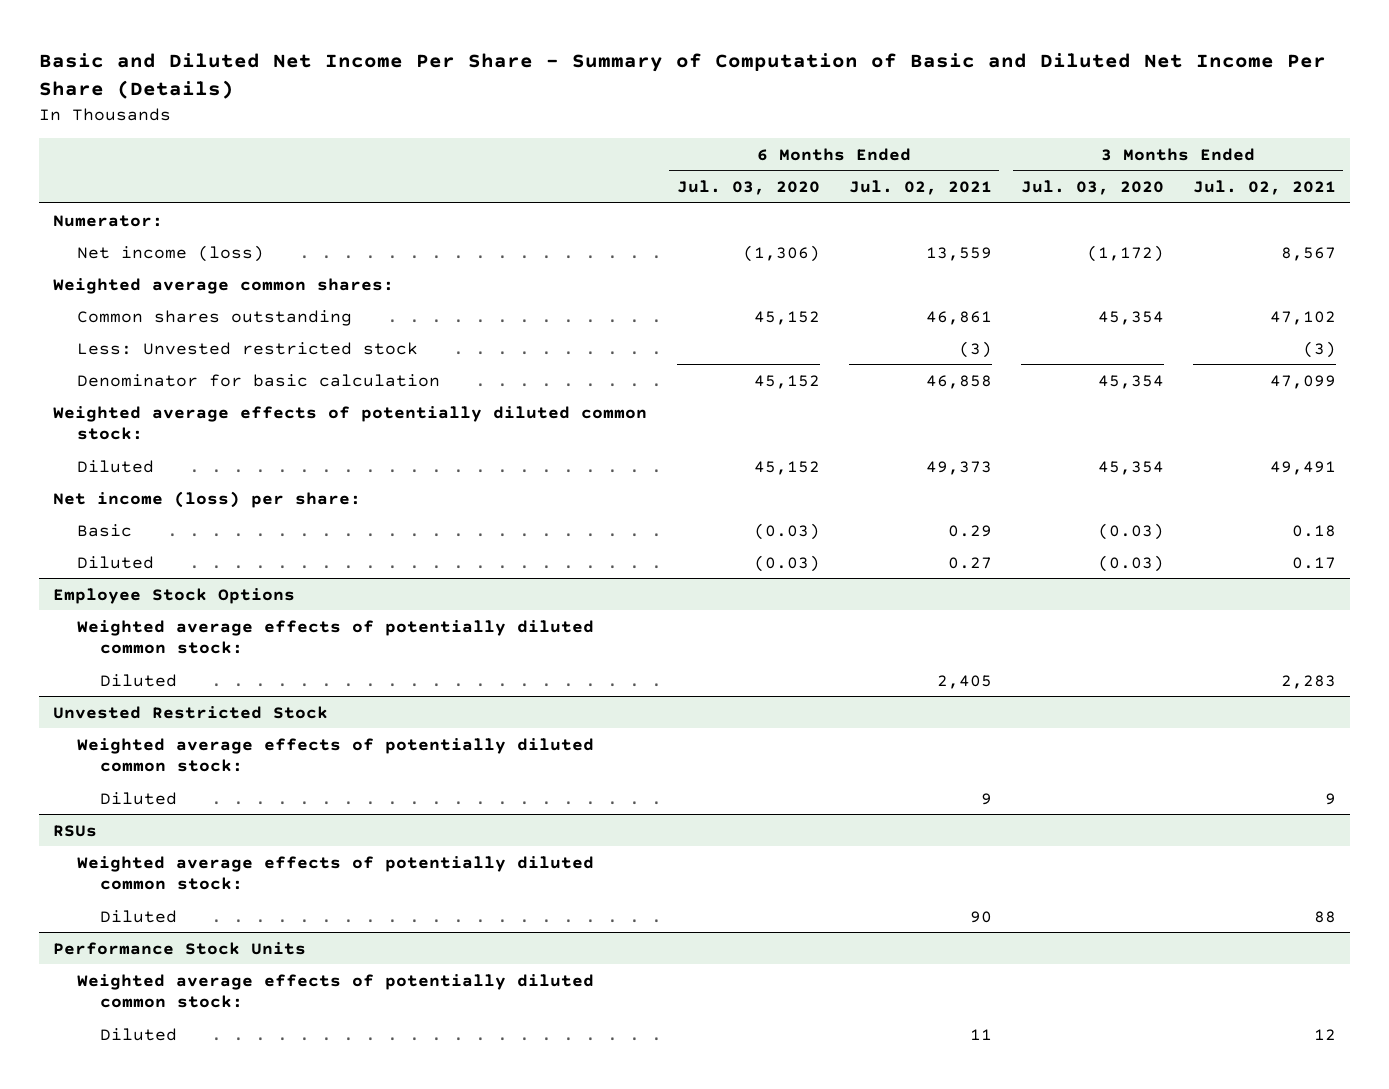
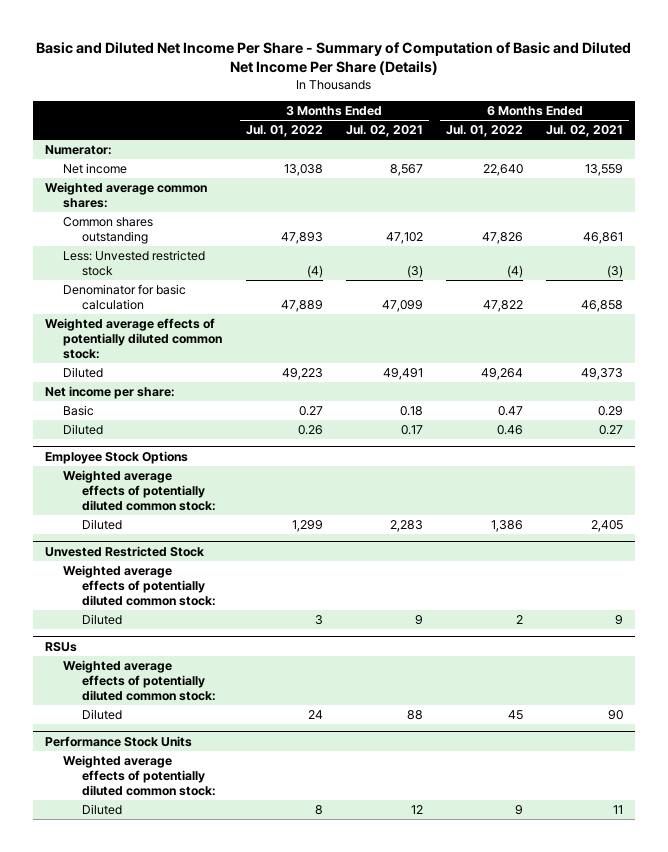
[676,179,820,195] Jul. 03, 2020 -> none
[1020,179,1164,195] Jul. 03, 2020 -> none
none -> [245,125,323,138] Jul. 01, 2022
none -> [446,125,524,138] Jul. 01, 2022
[76,244,264,262] Net income (loss) -> [63,162,128,174] Net income
[53,490,362,508] Net income (loss) per share: -> [44,385,175,399] Net income per share:

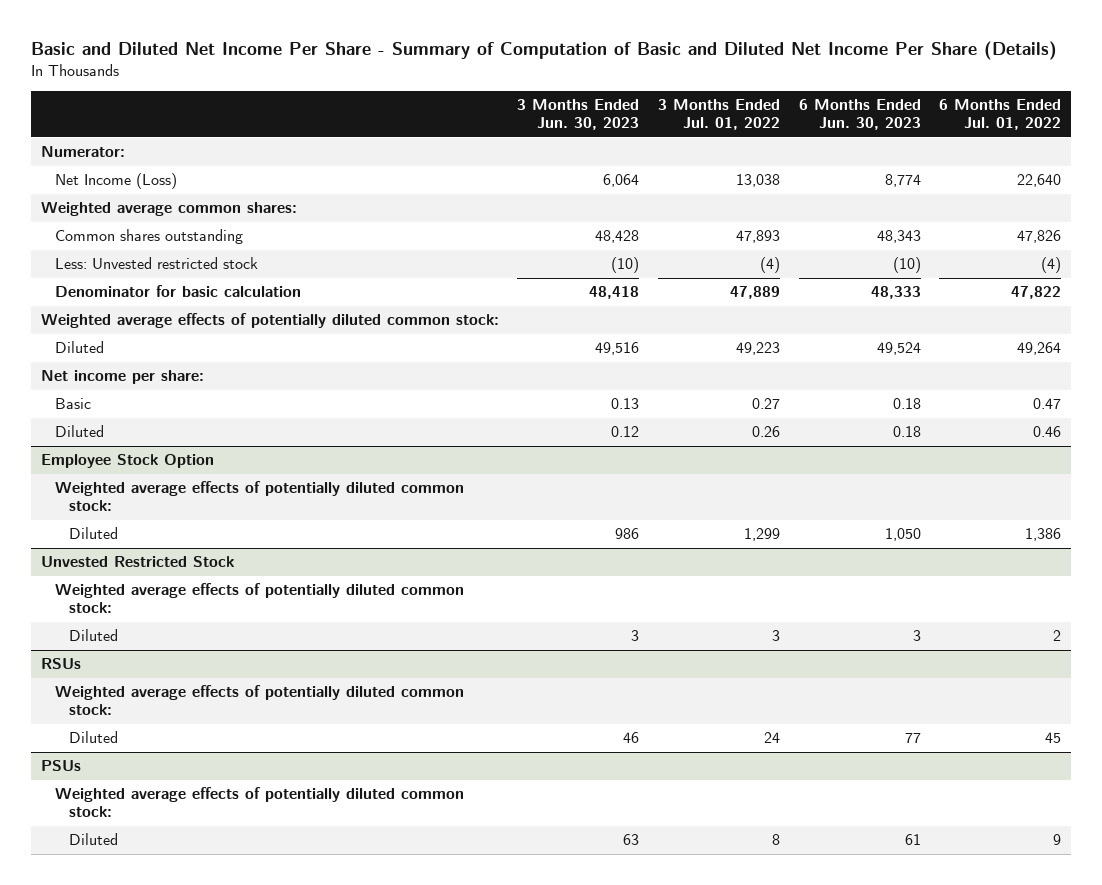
[345,125,423,138] Jul. 02, 2021 -> none
[546,125,624,138] Jul. 02, 2021 -> none
none -> [517,99,640,130] 3 Months Ended Jun. 30, 2023
none -> [798,99,921,130] 6 Months Ended Jun. 30, 2023
[63,162,128,174] Net income -> [54,173,177,190] Net Income (Loss)
[44,450,188,464] Employee Stock Options -> [40,454,214,469] Employee Stock Option
[44,735,192,747] Performance Stock Units -> [40,760,81,772] PSUs

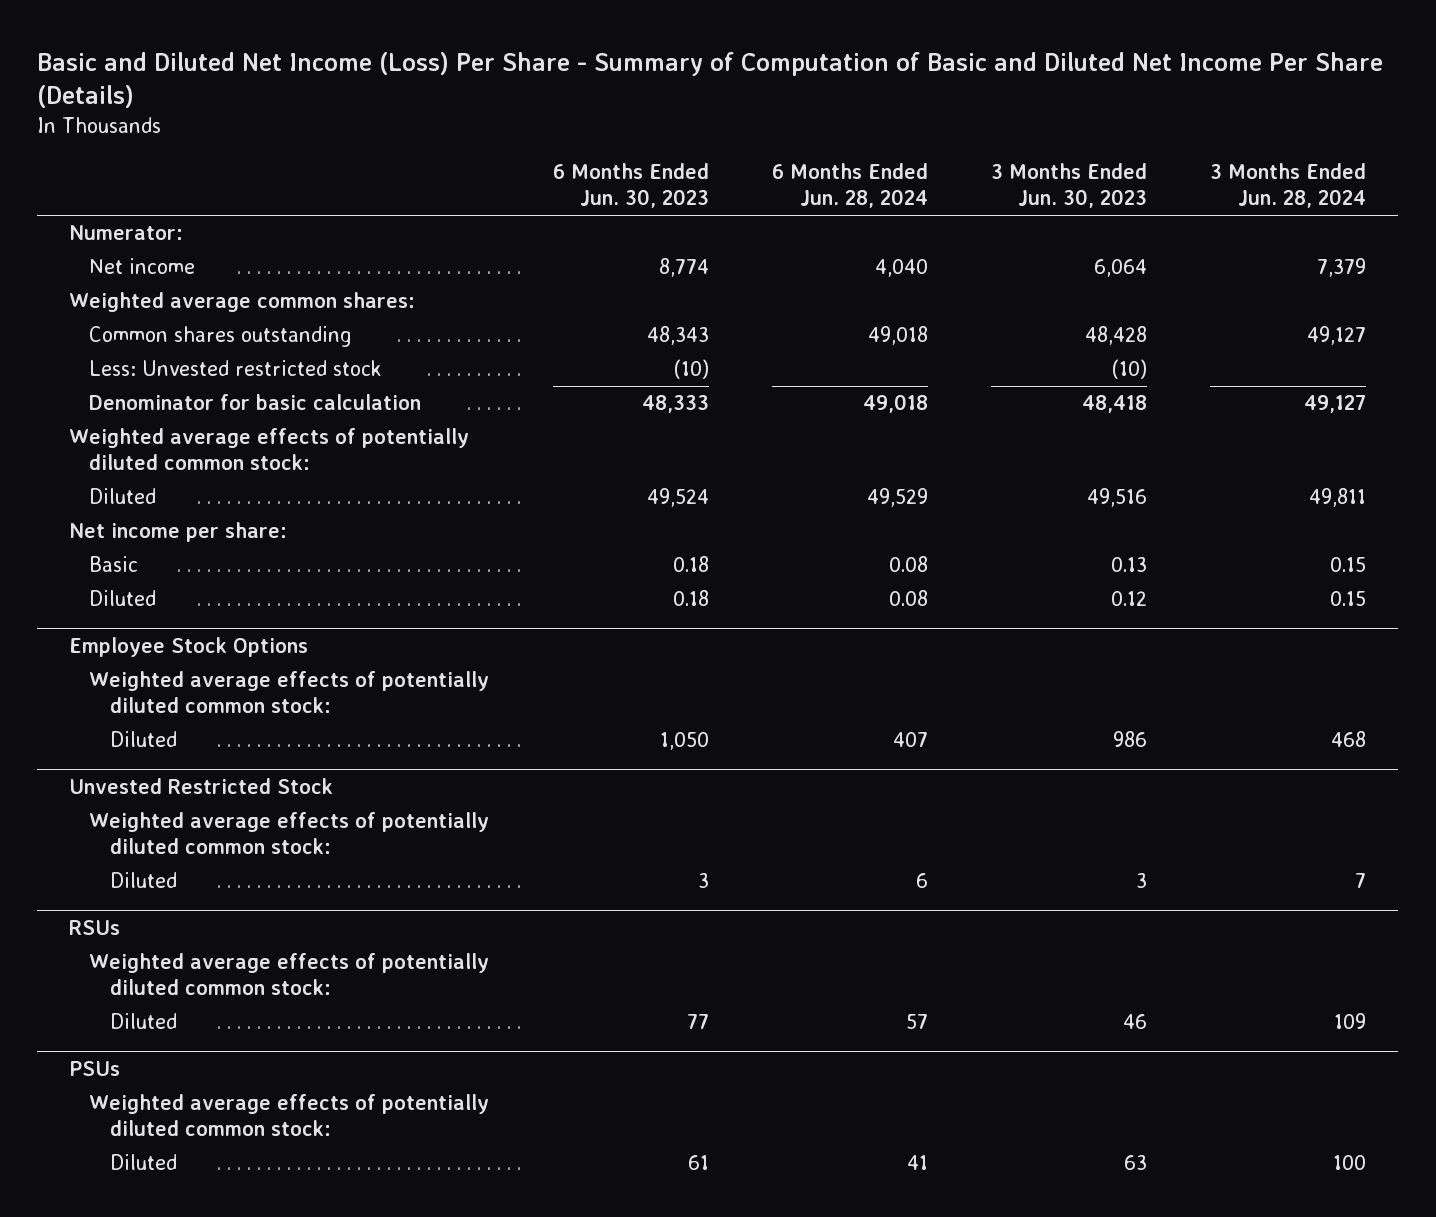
[31,40,1058,60] Basic and Diluted Net Income Per Share - Summary of Computation of Basic and Diluted Net Income Per Share (Details) -> [37,51,1384,109] Basic and Diluted Net Income (Loss) Per Share - Summary of Computation of Basic and Diluted Net Income Per Share (Details)
[657,99,780,130] 3 Months Ended Jul. 01, 2022 -> none
[939,99,1062,130] 6 Months Ended Jul. 01, 2022 -> none
none -> [771,163,928,209] 6 Months Ended Jun. 28, 2024
none -> [1210,163,1367,209] 3 Months Ended Jun. 28, 2024
[54,173,177,190] Net Income (Loss) -> [89,258,196,275] Net income
[40,454,214,469] Employee Stock Option -> [69,637,309,658] Employee Stock Options

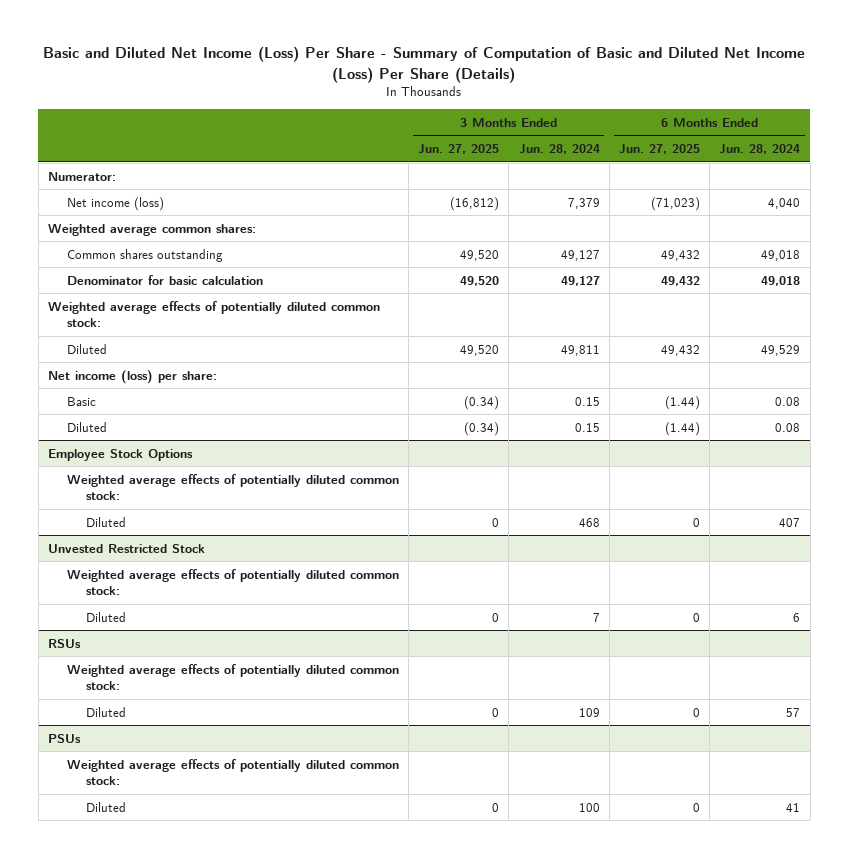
[37,51,1384,109] Basic and Diluted Net Income (Loss) Per Share - Summary of Computation of Basic and Diluted Net Income Per Share (Details) -> [43,46,806,83] Basic and Diluted Net Income (Loss) Per Share - Summary of Computation of Basic and Diluted Net Income (Loss) Per Share (Details)
[552,163,709,209] 6 Months Ended Jun. 30, 2023 -> none
[991,163,1148,209] 3 Months Ended Jun. 30, 2023 -> none
none -> [418,144,500,155] Jun. 27, 2025
none -> [619,144,701,155] Jun. 27, 2025
[89,258,196,275] Net income -> [66,196,164,211] Net income (loss)
[89,360,383,377] Less: Unvested restricted stock -> none
[69,522,288,543] Net income per share: -> [47,369,217,384] Net income (loss) per share:

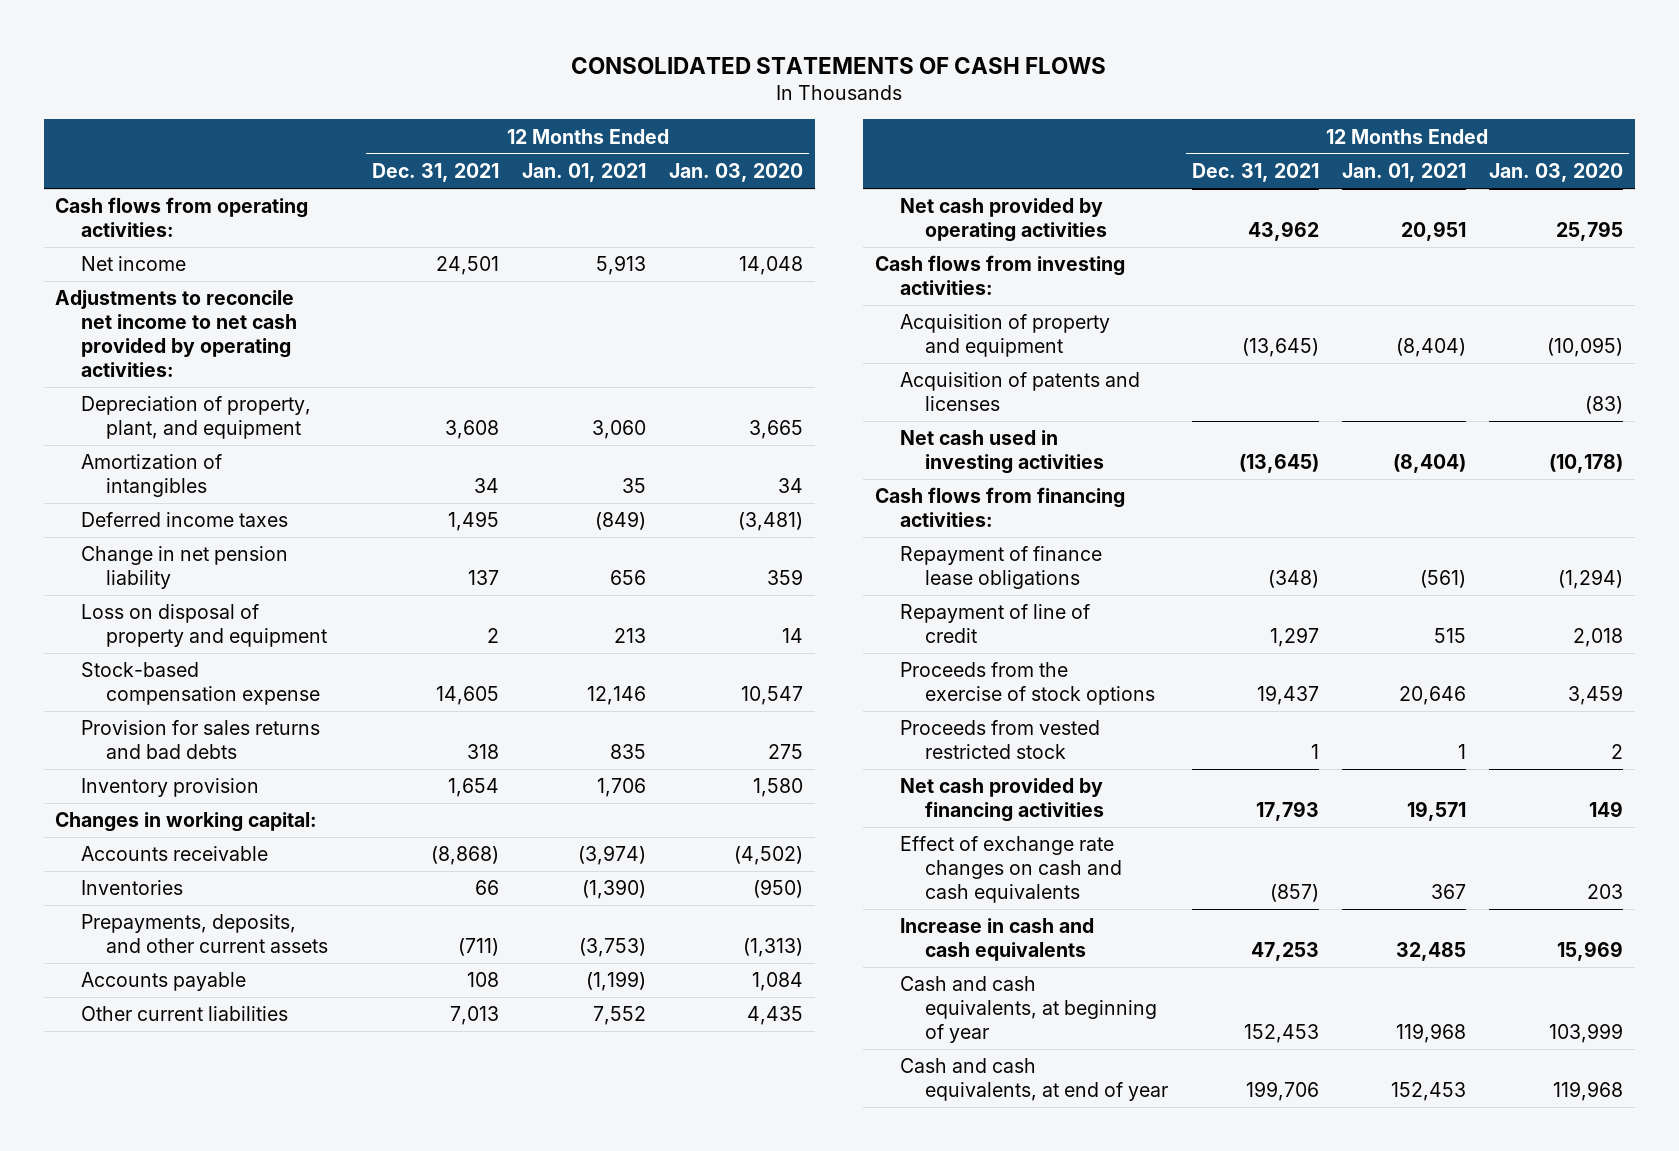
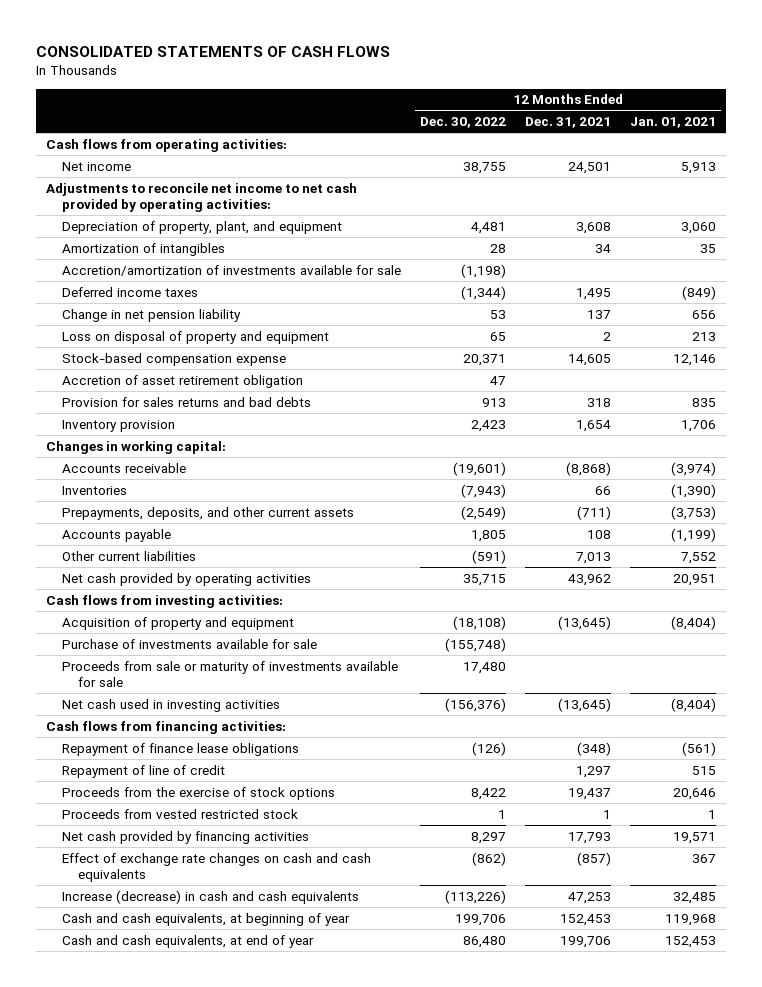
[669,163,804,183] Jan. 03, 2020 -> none
none -> [420,117,507,129] Dec. 30, 2022
none -> [62,264,402,276] Accretion/amortization of investments available for sale
none -> [62,374,304,388] Accretion of asset retirement obligation
[900,372,1141,412] Acquisition of patents and licenses -> none
none -> [62,638,318,649] Purchase of investments available for sale
none -> [62,660,399,687] Proceeds from sale or maturity of investments available for sale
[900,918,1095,962] Increase in cash and cash equivalents -> [62,889,360,904] Increase (decrease) in cash and cash equivalents

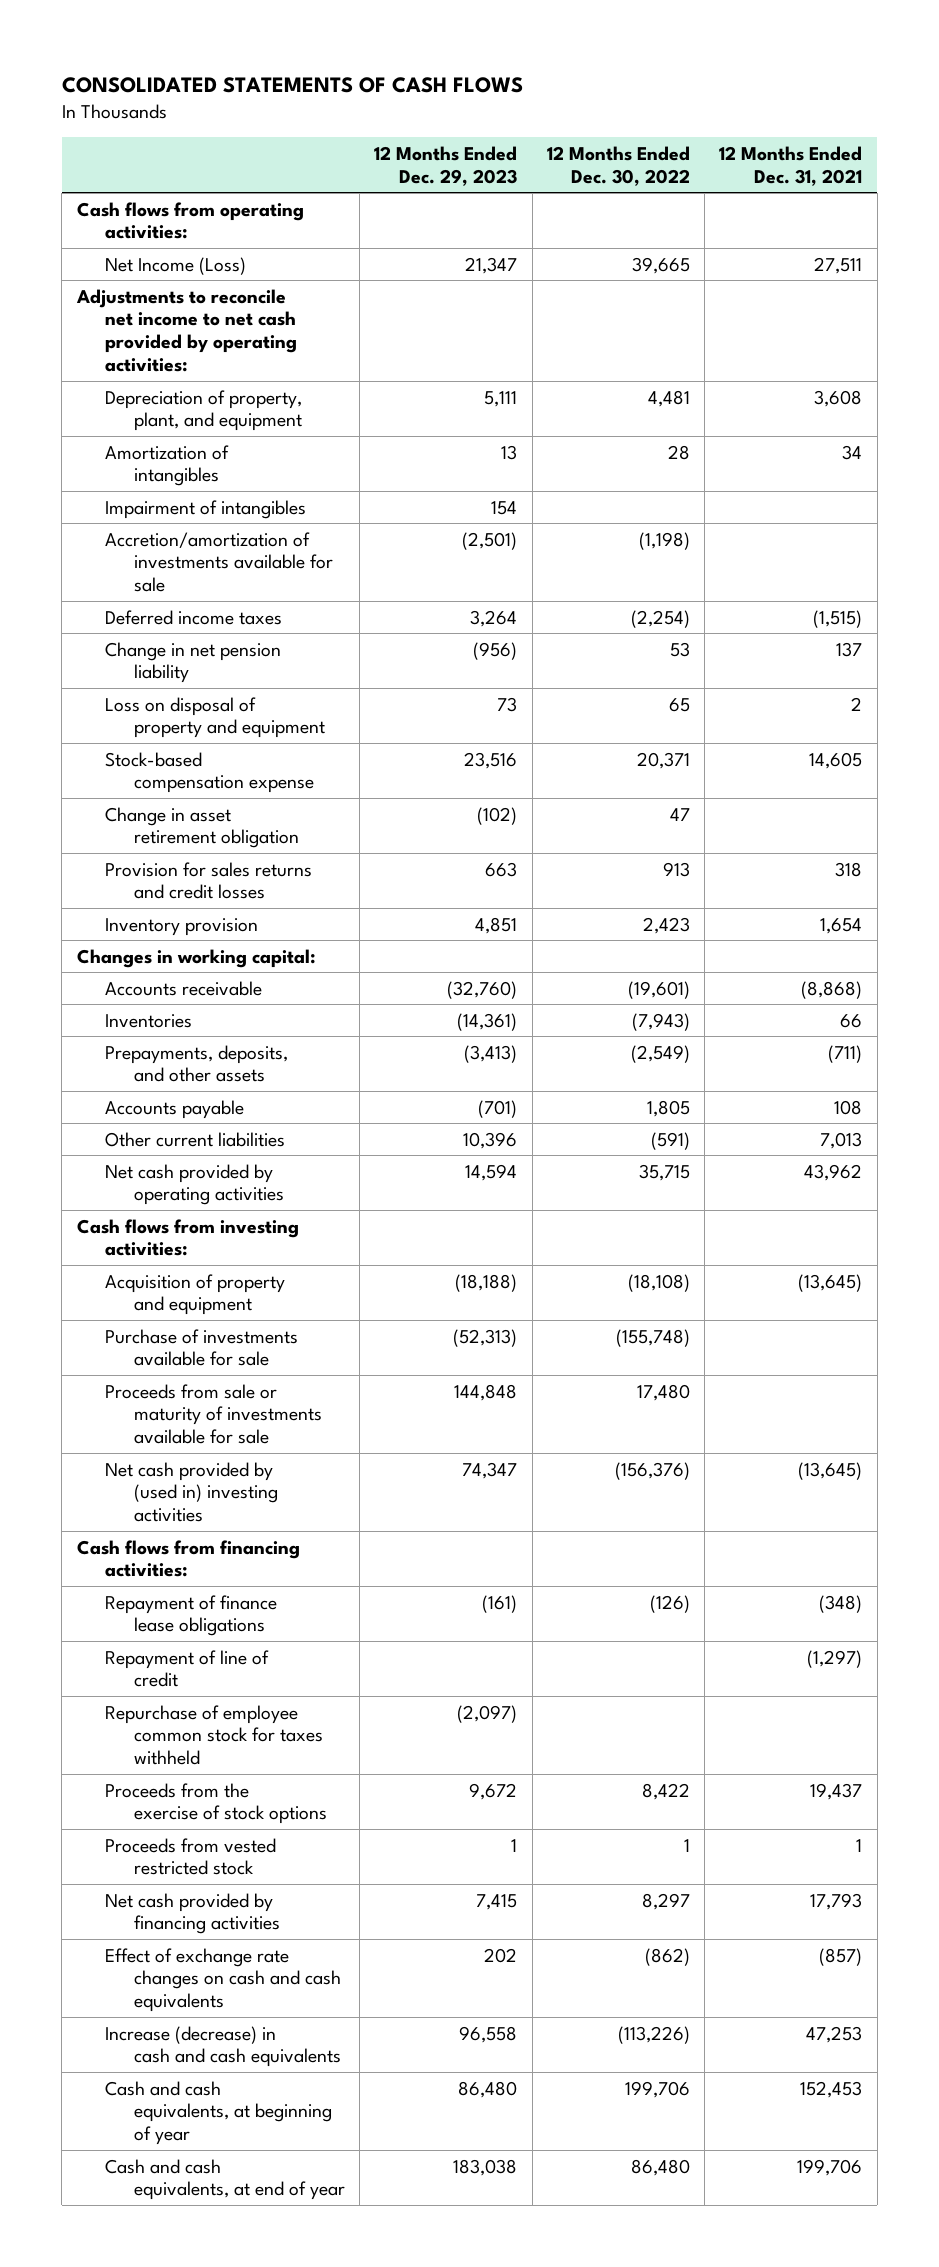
[630,117,717,129] Jan. 01, 2021 -> none
none -> [374,145,518,186] 12 Months Ended Dec. 29, 2023
[62,161,132,171] Net income -> [105,256,247,275] Net Income (Loss)
[463,161,507,174] 38,755 -> [631,256,690,274] 39,665
[568,161,612,174] 24,501 -> [814,256,863,274] 27,511
none -> [105,499,307,519] Impairment of intangibles
[461,285,507,300] (1,344) -> [630,609,690,628] (2,254)
[576,287,612,300] 1,495 -> [813,609,863,628] (1,515)
[62,374,304,388] Accretion of asset retirement obligation -> none
none -> [105,806,300,849] Change in asset retirement obligation
[62,396,312,407] Provision for sales returns and bad debts -> [105,861,313,900] Provision for sales returns and credit losses
[62,506,355,520] Prepayments, deposits, and other current assets -> [105,1044,289,1083] Prepayments, deposits, and other assets
[62,698,281,712] Net cash used in investing activities -> [105,1461,279,1523] Net cash provided by (used in) investing activities
[576,765,612,778] 1,297 -> [807,1649,863,1668] (1,297)
none -> [105,1704,324,1766] Repurchase of employee common stock for taxes withheld

